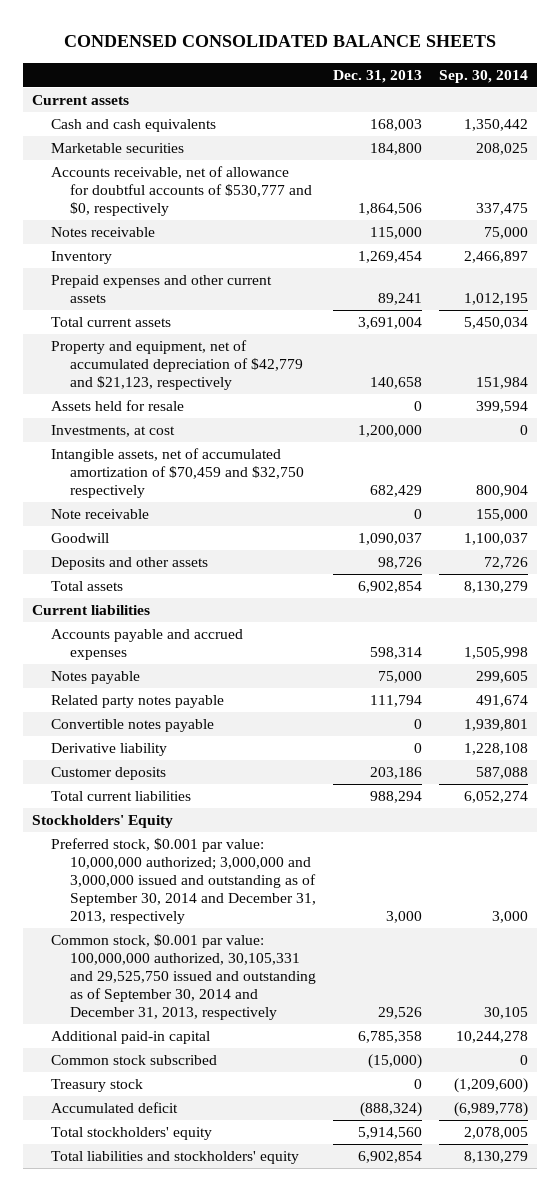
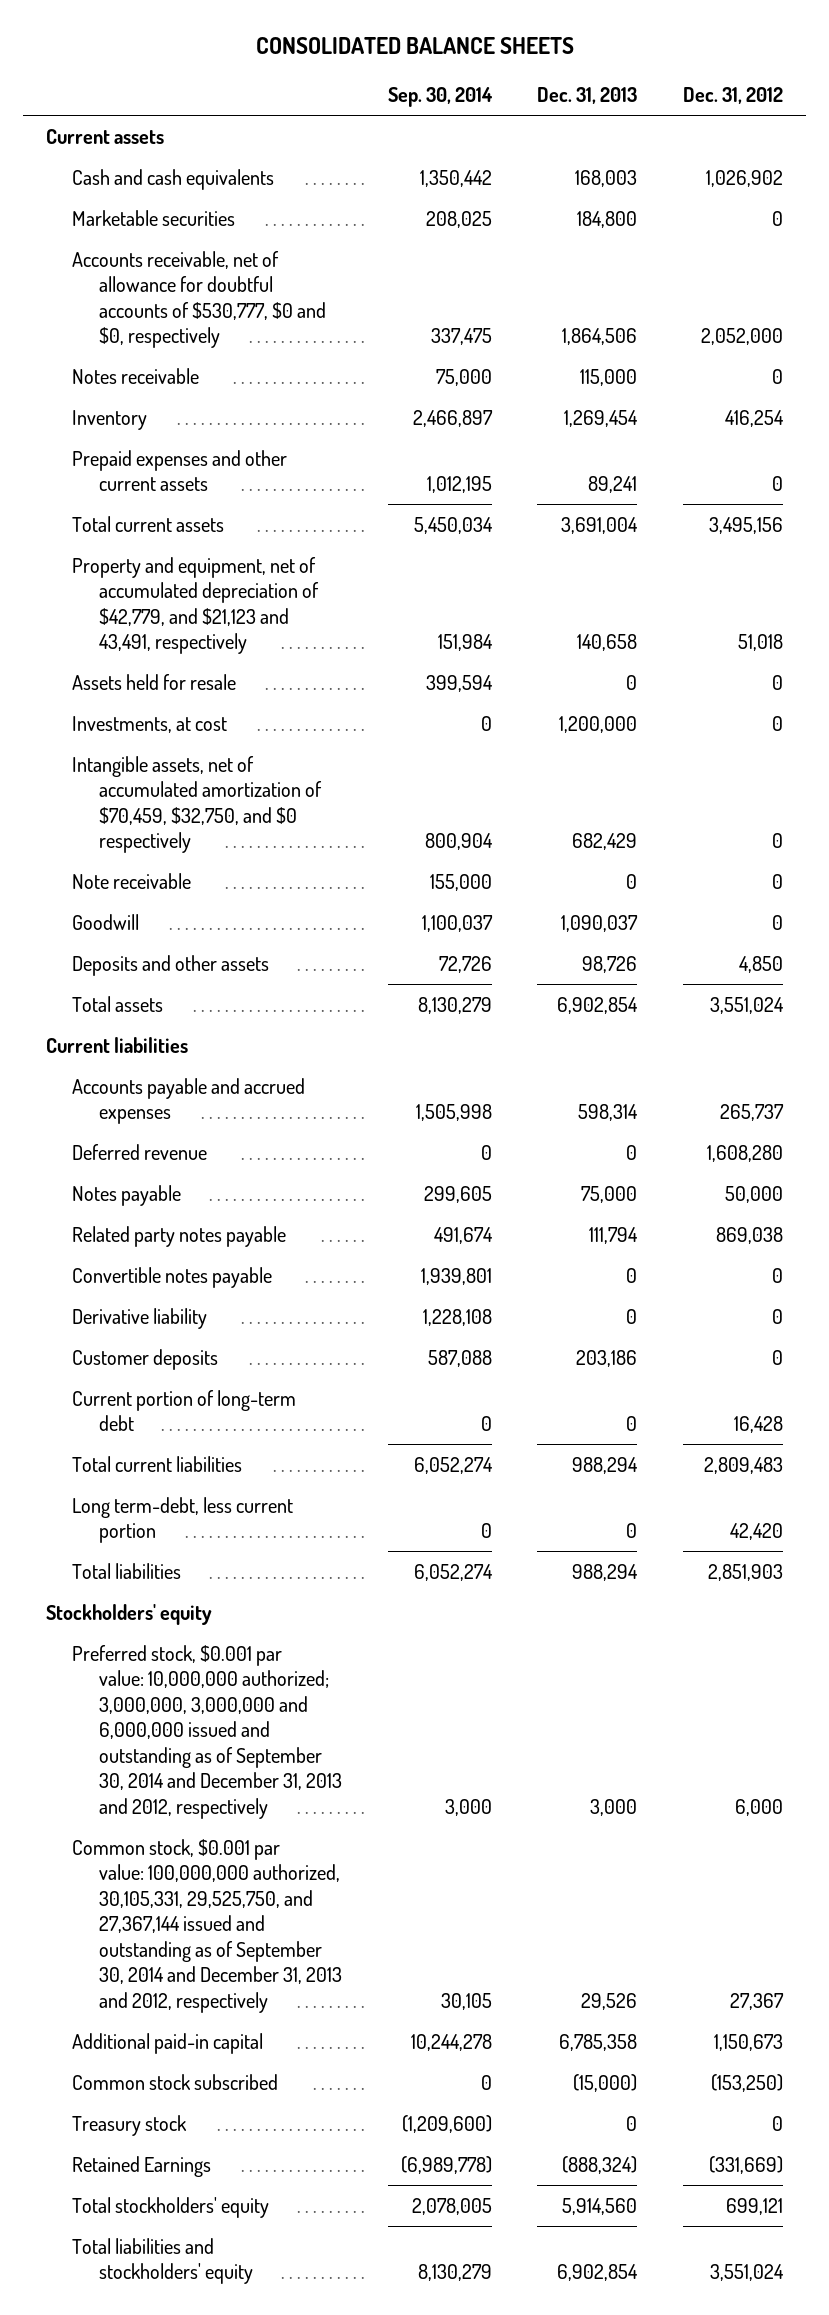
[63,35,496,48] CONDENSED CONSOLIDATED BALANCE SHEETS -> [255,37,574,55] CONSOLIDATED BALANCE SHEETS
none -> [683,87,784,105] Dec. 31, 2012
[50,166,312,217] Accounts receivable, net of allowance for doubtful accounts of $530,777 and $0, respectively -> [72,250,326,349] Accounts receivable, net of allowance for doubtful accounts of $530,777, $0 and $0, respectively
[50,340,303,391] Property and equipment, net of accumulated depreciation of $42,779 and $21,123, respectively -> [72,556,319,655] Property and equipment, net of accumulated depreciation of $42,779, and $21,123 and 43,491, respectively
[50,448,304,499] Intangible assets, net of accumulated amortization of $70,459 and $32,750 respectively -> [72,755,322,854] Intangible assets, net of accumulated amortization of $70,459, $32,750, and $0 respectively
none -> [72,1143,208,1160] Deferred revenue
none -> [72,1389,297,1432] Current portion of long-term debt
none -> [72,1496,294,1544] Long term-debt, less current portion
none -> [72,1562,182,1579] Total liabilities
[31,815,173,829] Stockholders' Equity -> [46,1603,213,1625] Stockholders' equity
[50,838,316,925] Preferred stock, $0.001 par value: 10,000,000 authorized; 3,000,000 and 3,000,000 issued and outstanding as of September 30, 2014 and December 31, 2013, respectively -> [72,1644,342,1820] Preferred stock, $0.001 par value: 10,000,000 authorized; 3,000,000, 3,000,000 and 6,000,000 issued and outstanding as of September 30, 2014 and December 31, 2013 and 2012, respectively
[50,934,316,1021] Common stock, $0.001 par value: 100,000,000 authorized, 30,105,331 and 29,525,750 issued and outstanding as of September 30, 2014 and December 31, 2013, respectively -> [72,1838,342,2014] Common stock, $0.001 par value: 100,000,000 authorized, 30,105,331, 29,525,750, and 27,367,144 issued and outstanding as of September 30, 2014 and December 31, 2013 and 2012, respectively
[50,1102,178,1114] Accumulated deficit -> [72,2155,212,2177] Retained Earnings

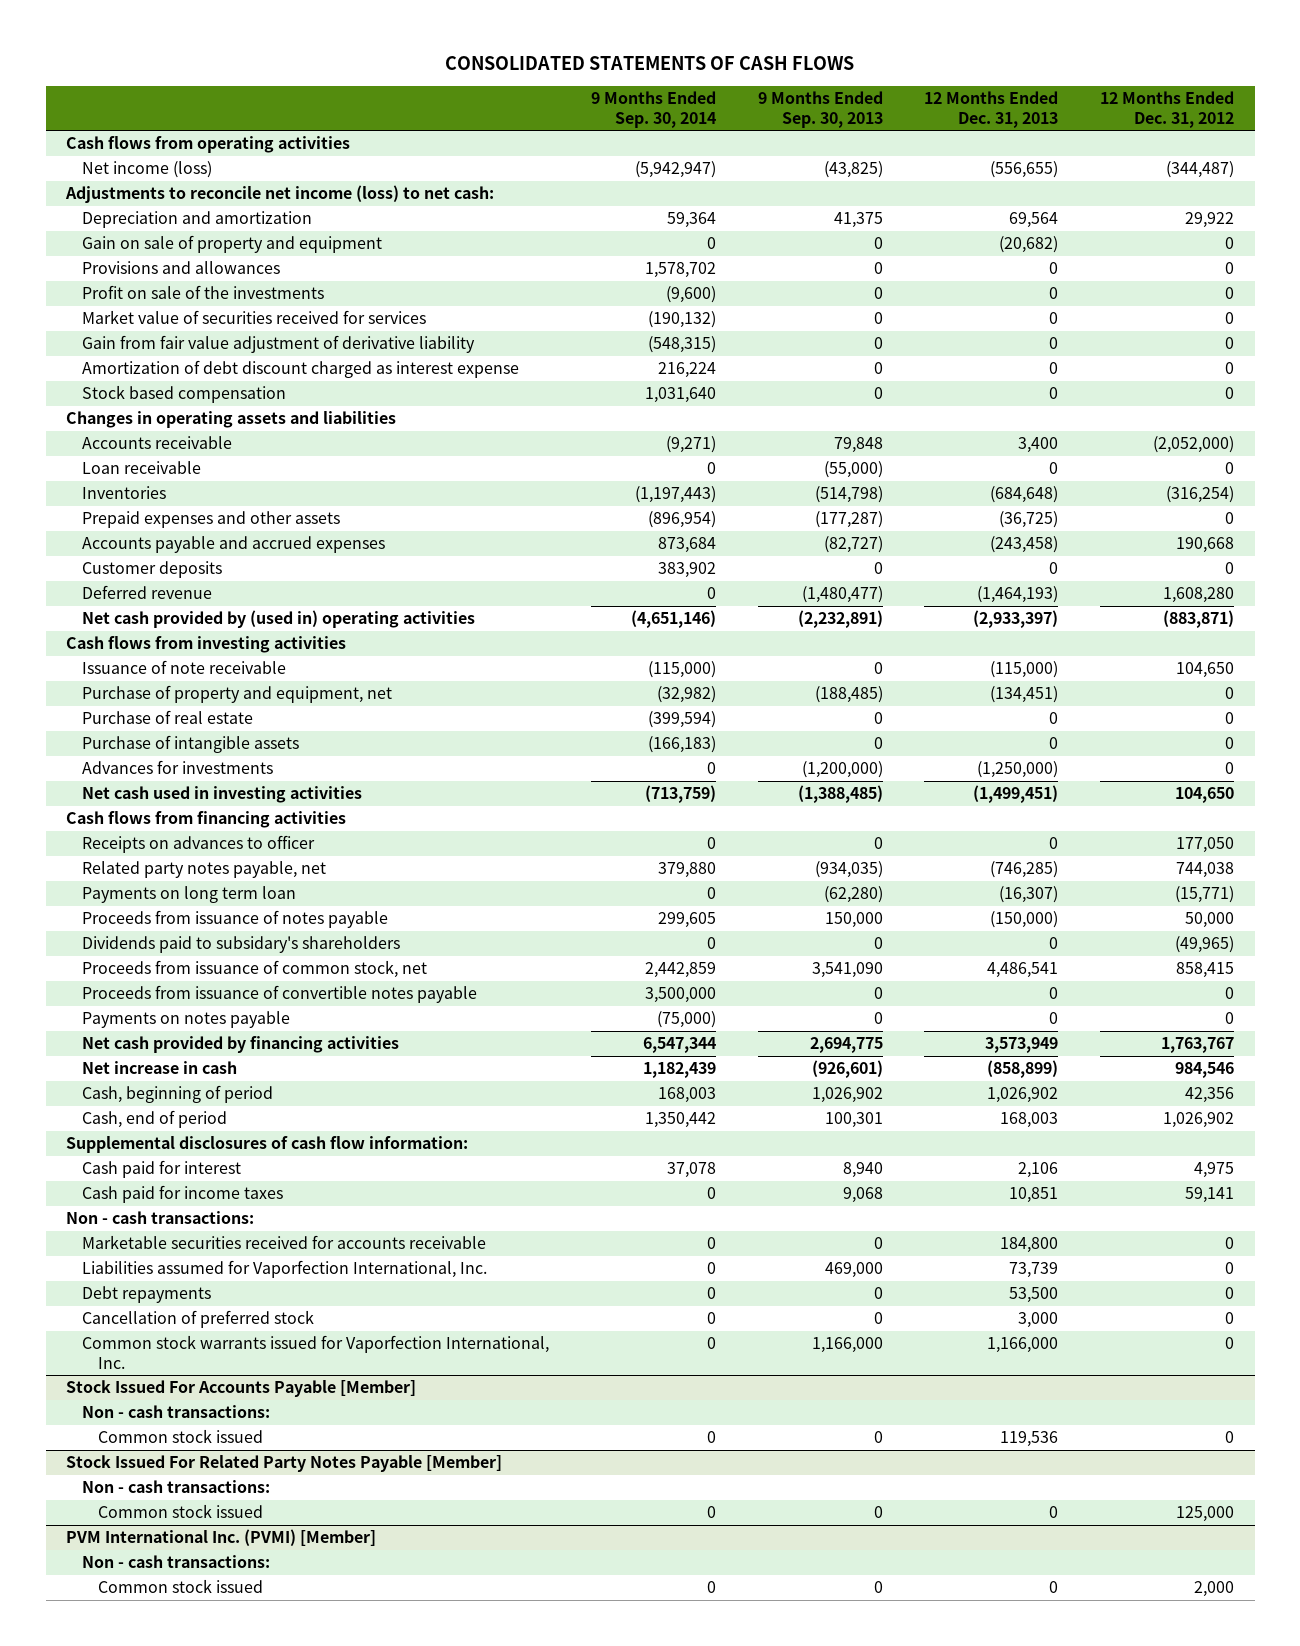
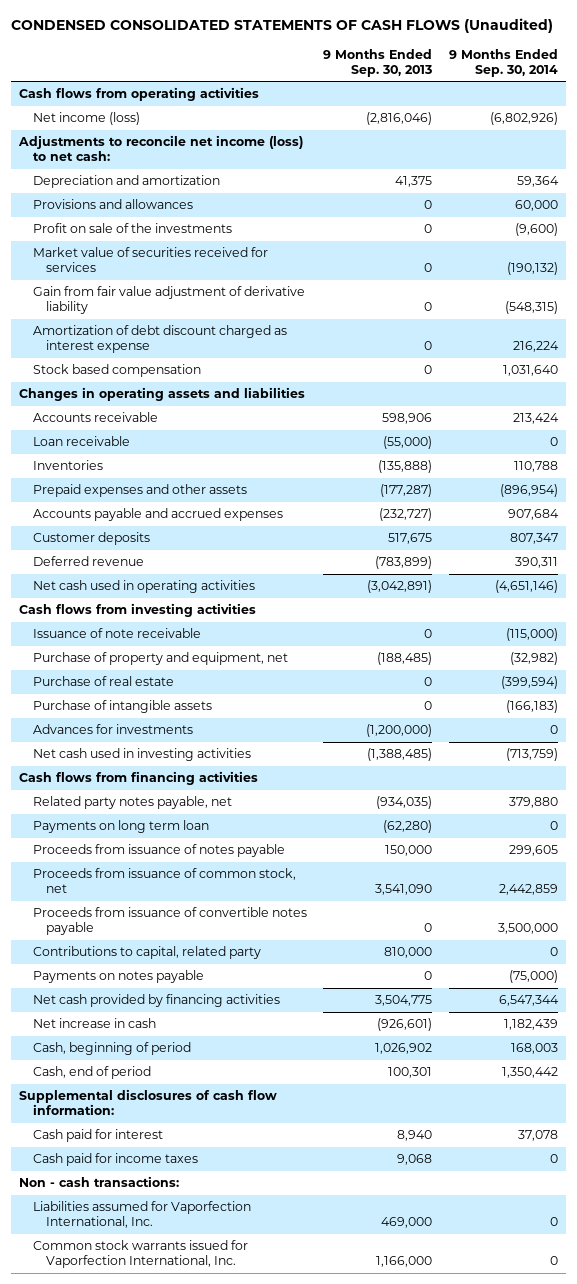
[445,56,855,71] CONSOLIDATED STATEMENTS OF CASH FLOWS -> [10,18,553,34] CONDENSED CONSOLIDATED STATEMENTS OF CASH FLOWS (Unaudited)
[924,91,1059,128] 12 Months Ended Dec. 31, 2013 -> none
[1100,91,1235,128] 12 Months Ended Dec. 31, 2012 -> none
[634,161,716,179] (5,942,947) -> [489,112,558,126] (6,802,926)
[823,161,883,179] (43,825) -> [366,112,433,126] (2,816,046)
[82,235,383,254] Gain on sale of property and equipment -> none
[644,262,716,279] 1,578,702 -> [514,200,558,212] 60,000
[665,436,716,454] (9,271) -> [512,413,559,425] 213,424
[833,437,883,454] 79,848 -> [382,413,433,425] 598,906
[634,486,716,504] (1,197,443) -> [513,461,558,473] 110,788
[814,486,883,504] (514,798) -> [378,460,433,474] (135,888)
[657,537,716,554] 873,684 -> [507,509,559,521] 907,684
[823,536,883,554] (82,727) -> [379,508,433,522] (232,727)
[657,562,716,579] 383,902 -> [509,533,558,545] 807,347
[873,562,883,575] 0 -> [388,533,433,545] 517,675
[706,587,716,600] 0 -> [514,557,558,569] 390,311
[801,586,883,604] (1,480,477) -> [375,556,433,570] (783,899)
[82,610,476,629] Net cash provided by (used in) operating activities -> [32,580,255,594] Net cash used in operating activities
[797,610,883,629] (2,232,891) -> [367,580,433,594] (3,042,891)
[82,835,316,854] Receipts on advances to officer -> none
[82,936,401,954] Dividends paid to subsidary's shareholders -> none
none -> [32,946,261,960] Contributions to capital, related party
[809,1037,883,1054] 2,694,775 -> [375,995,433,1007] 3,504,775
[82,1235,487,1250] Marketable securities received for accounts receivable -> none
[82,1286,212,1304] Debt repayments -> none
[82,1310,315,1329] Cancellation of preferred stock -> none
[66,1380,417,1398] Stock Issued For Accounts Payable [Member] -> none
[82,1405,271,1419] Non - cash transactions: -> none
[98,1429,264,1444] Common stock issued -> none
[66,1455,503,1473] Stock Issued For Related Party Notes Payable [Member] -> none
[82,1480,271,1494] Non - cash transactions: -> none
[98,1504,264,1519] Common stock issued -> none
[66,1529,377,1547] PVM International Inc. (PVMI) [Member] -> none
[82,1555,271,1569] Non - cash transactions: -> none
[98,1579,264,1594] Common stock issued -> none

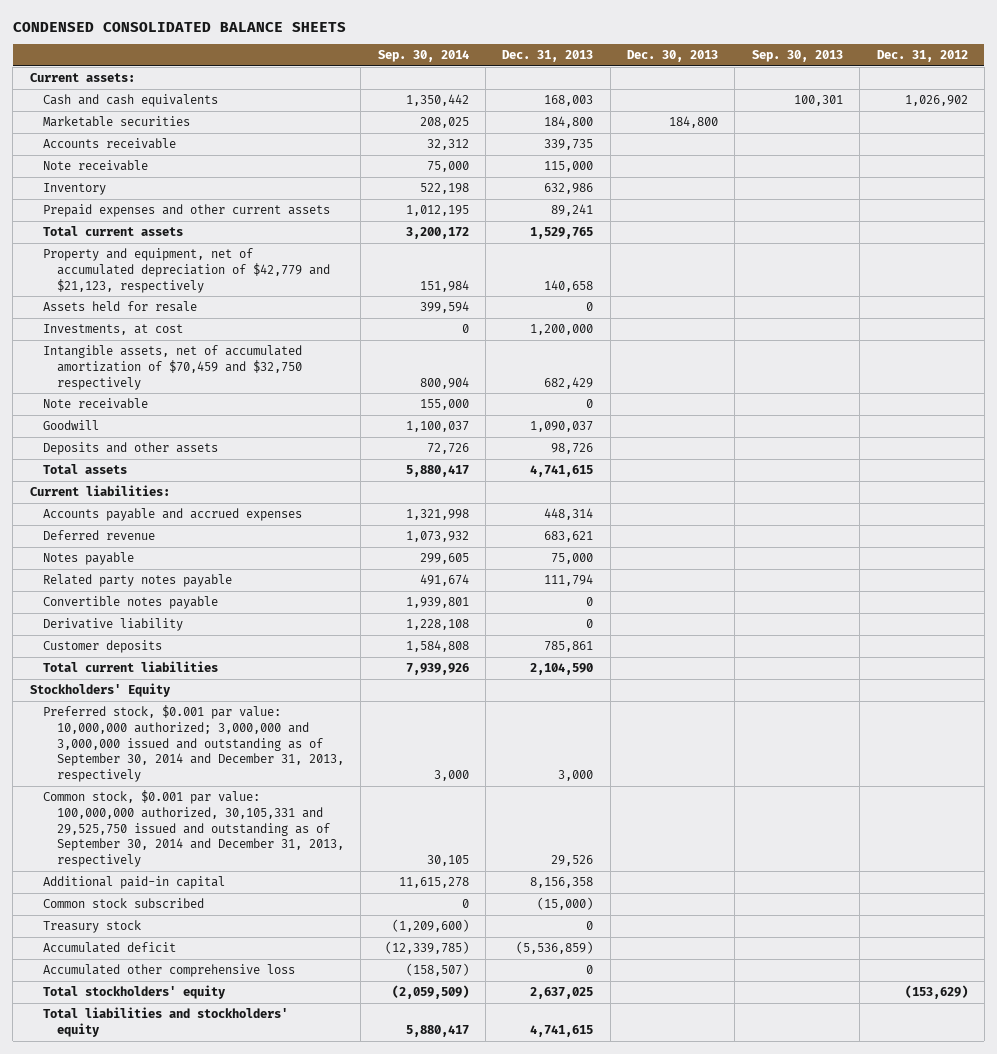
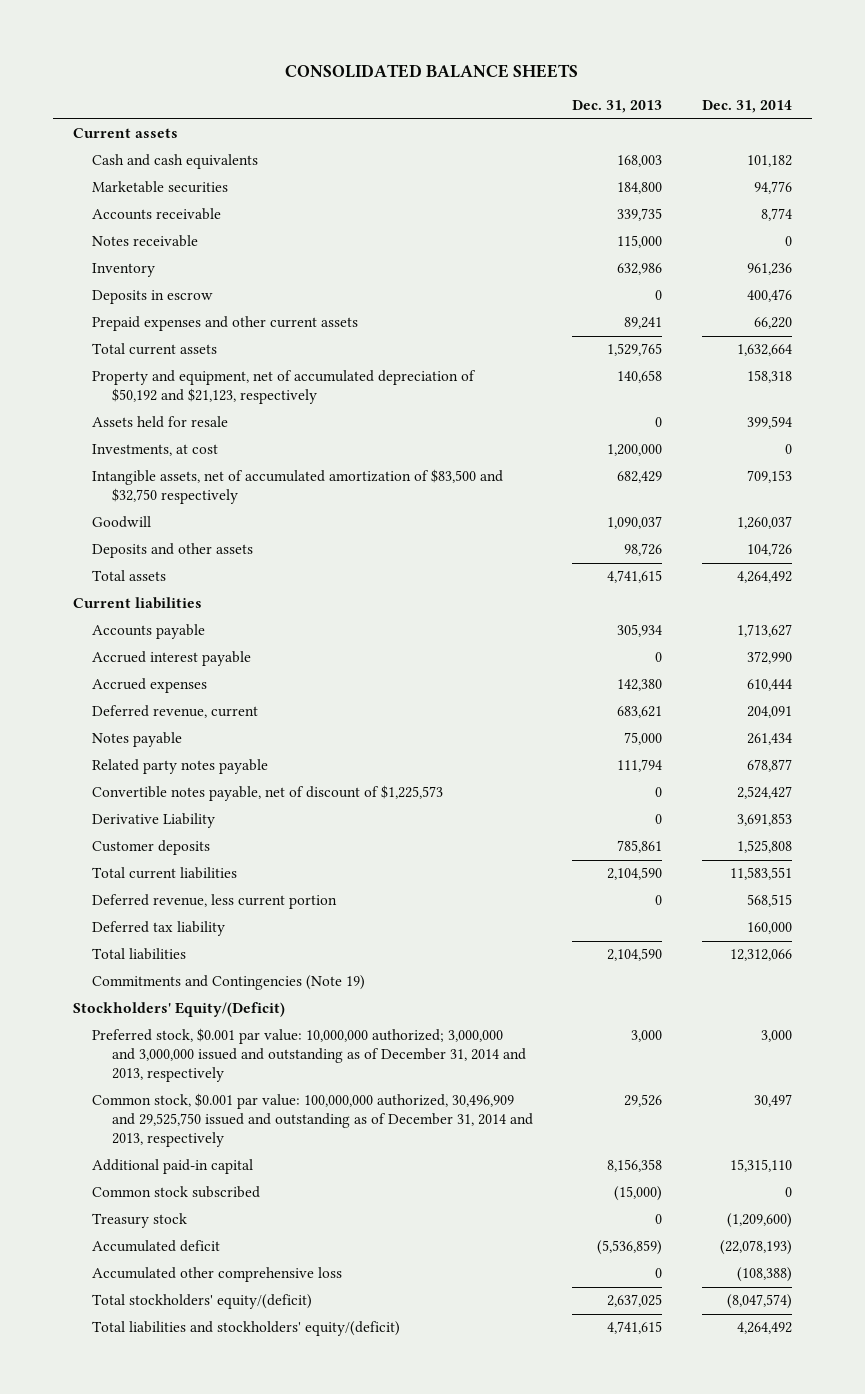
[12,21,346,32] CONDENSED CONSOLIDATED BALANCE SHEETS -> [285,63,579,78] CONSOLIDATED BALANCE SHEETS
[377,50,469,63] Sep. 30, 2014 -> none
[627,50,719,63] Dec. 30, 2013 -> none
[751,50,843,63] Sep. 30, 2013 -> none
[876,50,968,63] Dec. 31, 2012 -> none
none -> [701,100,792,114] Dec. 31, 2014
[29,73,135,83] Current assets: -> [72,128,178,139] Current assets
[43,160,149,172] Note receivable -> [92,235,199,248] Notes receivable
none -> [92,290,214,305] Deposits in escrow
[43,248,330,293] Property and equipment, net of accumulated depreciation of $42,779 and $21,123, respectively -> [92,370,477,405] Property and equipment, net of accumulated depreciation of $50,192 and $21,123, respectively
[43,398,149,410] Note receivable -> none
[43,345,303,390] Intangible assets, net of accumulated amortization of $70,459 and $32,750 respectively -> [92,469,504,505] Intangible assets, net of accumulated amortization of $83,500 and $32,750 respectively
[43,508,303,522] Accounts payable and accrued expenses -> none
[29,485,170,497] Current liabilities: -> [72,597,202,610] Current liabilities
none -> [92,624,206,640] Accounts payable
none -> [92,651,252,667] Accrued interest payable
none -> [92,678,208,694] Accrued expenses
[43,530,156,541] Deferred revenue -> [92,705,259,719] Deferred revenue, current
[43,596,219,610] Convertible notes payable -> [92,785,444,802] Convertible notes payable, net of discount of $1,225,573
[43,618,184,632] Derivative liability -> [92,813,216,829] Derivative Liability
none -> [92,894,338,910] Deferred revenue, less current portion
none -> [92,921,226,937] Deferred tax liability
none -> [92,948,187,961] Total liabilities
none -> [92,975,366,991] Commitments and Contingencies (Note 19)
[29,683,171,698] Stockholders' Equity -> [72,1002,285,1018] Stockholders' Equity/(Deficit)
[43,705,344,782] Preferred stock, $0.001 par value: 10,000,000 authorized; 3,000,000 and 3,000,000 issued and outstanding as of September 30, 2014 and December 31, 2013, respectively -> [92,1028,526,1083] Preferred stock, $0.001 par value: 10,000,000 authorized; 3,000,000 and 3,000,000 issued and outstanding as of December 31, 2014 and 2013, respectively
[43,790,344,867] Common stock, $0.001 par value: 100,000,000 authorized, 30,105,331 and 29,525,750 issued and outstanding as of September 30, 2014 and December 31, 2013, respectively -> [92,1093,533,1148] Common stock, $0.001 par value: 100,000,000 authorized, 30,496,909 and 29,525,750 issued and outstanding as of December 31, 2014 and 2013, respectively
[43,985,227,1000] Total stockholders' equity -> [92,1294,313,1310] Total stockholders' equity/(deficit)
[43,1007,289,1037] Total liabilities and stockholders' equity -> [92,1321,401,1337] Total liabilities and stockholders' equity/(deficit)

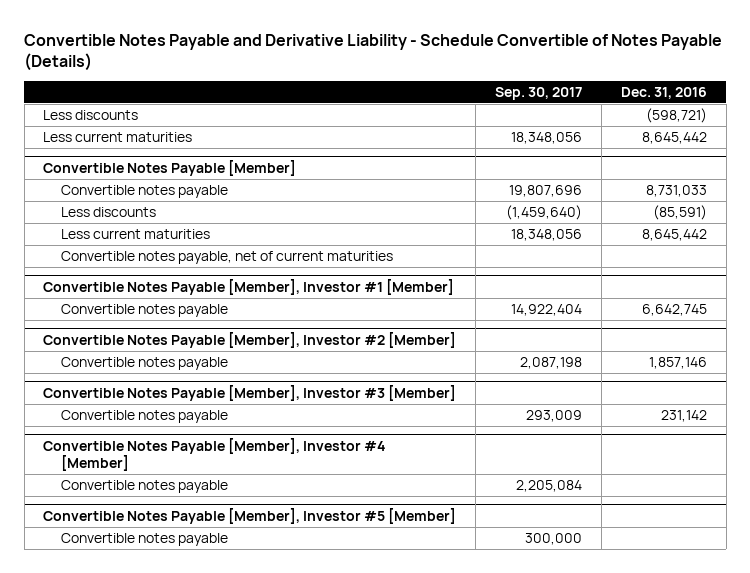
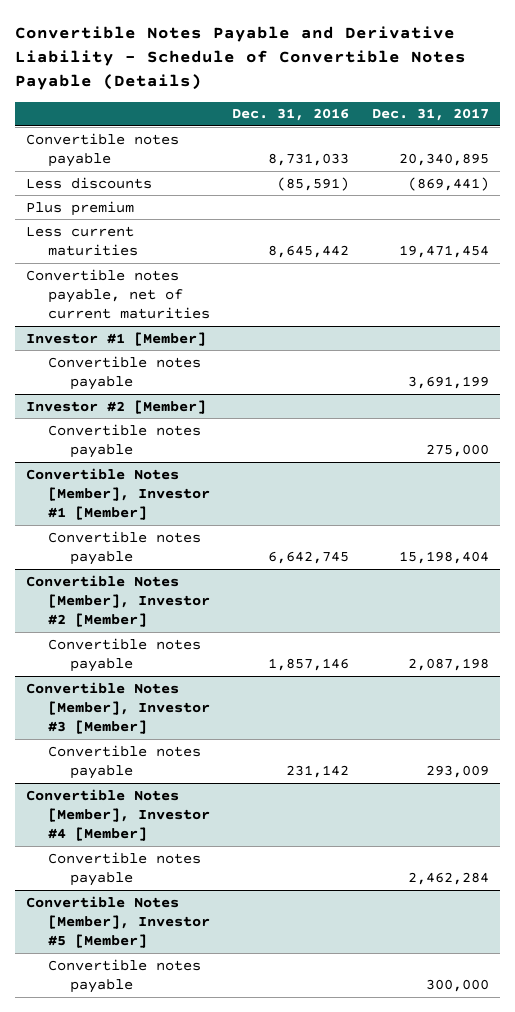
[24,33,723,72] Convertible Notes Payable and Derivative Liability - Schedule Convertible of Notes Payable (Details) -> [14,26,466,91] Convertible Notes Payable and Derivative Liability - Schedule of Convertible Notes Payable (Details)
[495,86,583,100] Sep. 30, 2017 -> none
none -> [372,108,490,122] Dec. 31, 2017
[43,110,139,121] Less discounts -> none
[43,132,193,143] Less current maturities -> none
[43,159,297,176] Convertible Notes Payable [Member] -> none
none -> [25,200,134,216] Plus premium
none -> [25,331,206,346] Investor #1 [Member]
none -> [47,355,201,391] Convertible notes payable
none -> [25,399,206,414] Investor #2 [Member]
none -> [47,423,201,459] Convertible notes payable
[43,278,455,295] Convertible Notes Payable [Member], Investor #1 [Member] -> [25,467,210,521] Convertible Notes [Member], Investor #1 [Member]
[43,331,457,348] Convertible Notes Payable [Member], Investor #2 [Member] -> [25,574,210,628] Convertible Notes [Member], Investor #2 [Member]
[43,384,457,401] Convertible Notes Payable [Member], Investor #3 [Member] -> [25,681,210,735] Convertible Notes [Member], Investor #3 [Member]
[43,437,387,472] Convertible Notes Payable [Member], Investor #4 [Member] -> [25,788,210,842] Convertible Notes [Member], Investor #4 [Member]
[43,507,457,524] Convertible Notes Payable [Member], Investor #5 [Member] -> [25,895,210,949] Convertible Notes [Member], Investor #5 [Member]

